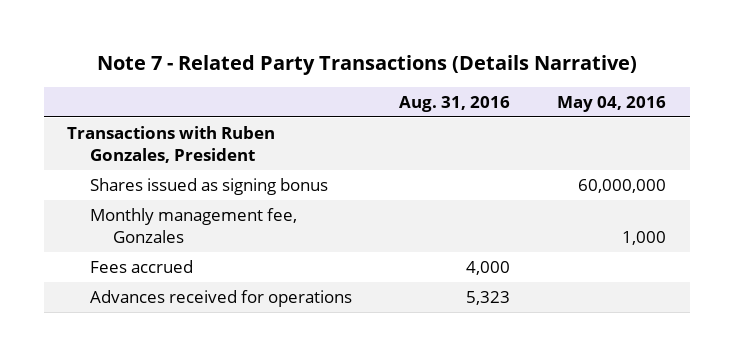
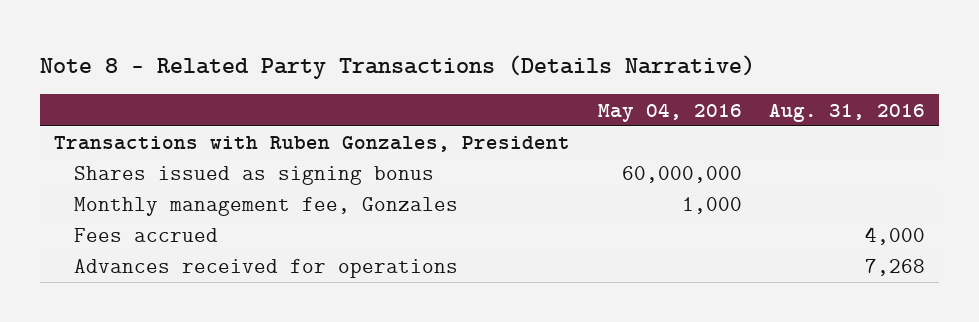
[96,55,637,76] Note 7 - Related Party Transactions (Details Narrative) -> [40,55,756,80] Note 8 - Related Party Transactions (Details Narrative)
[466,290,511,305] 5,323 -> [865,259,926,277] 7,268

